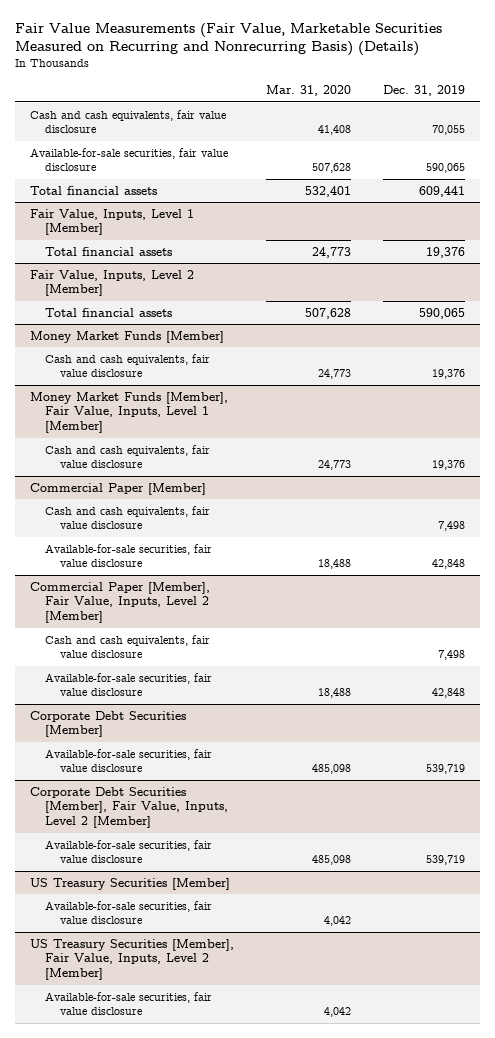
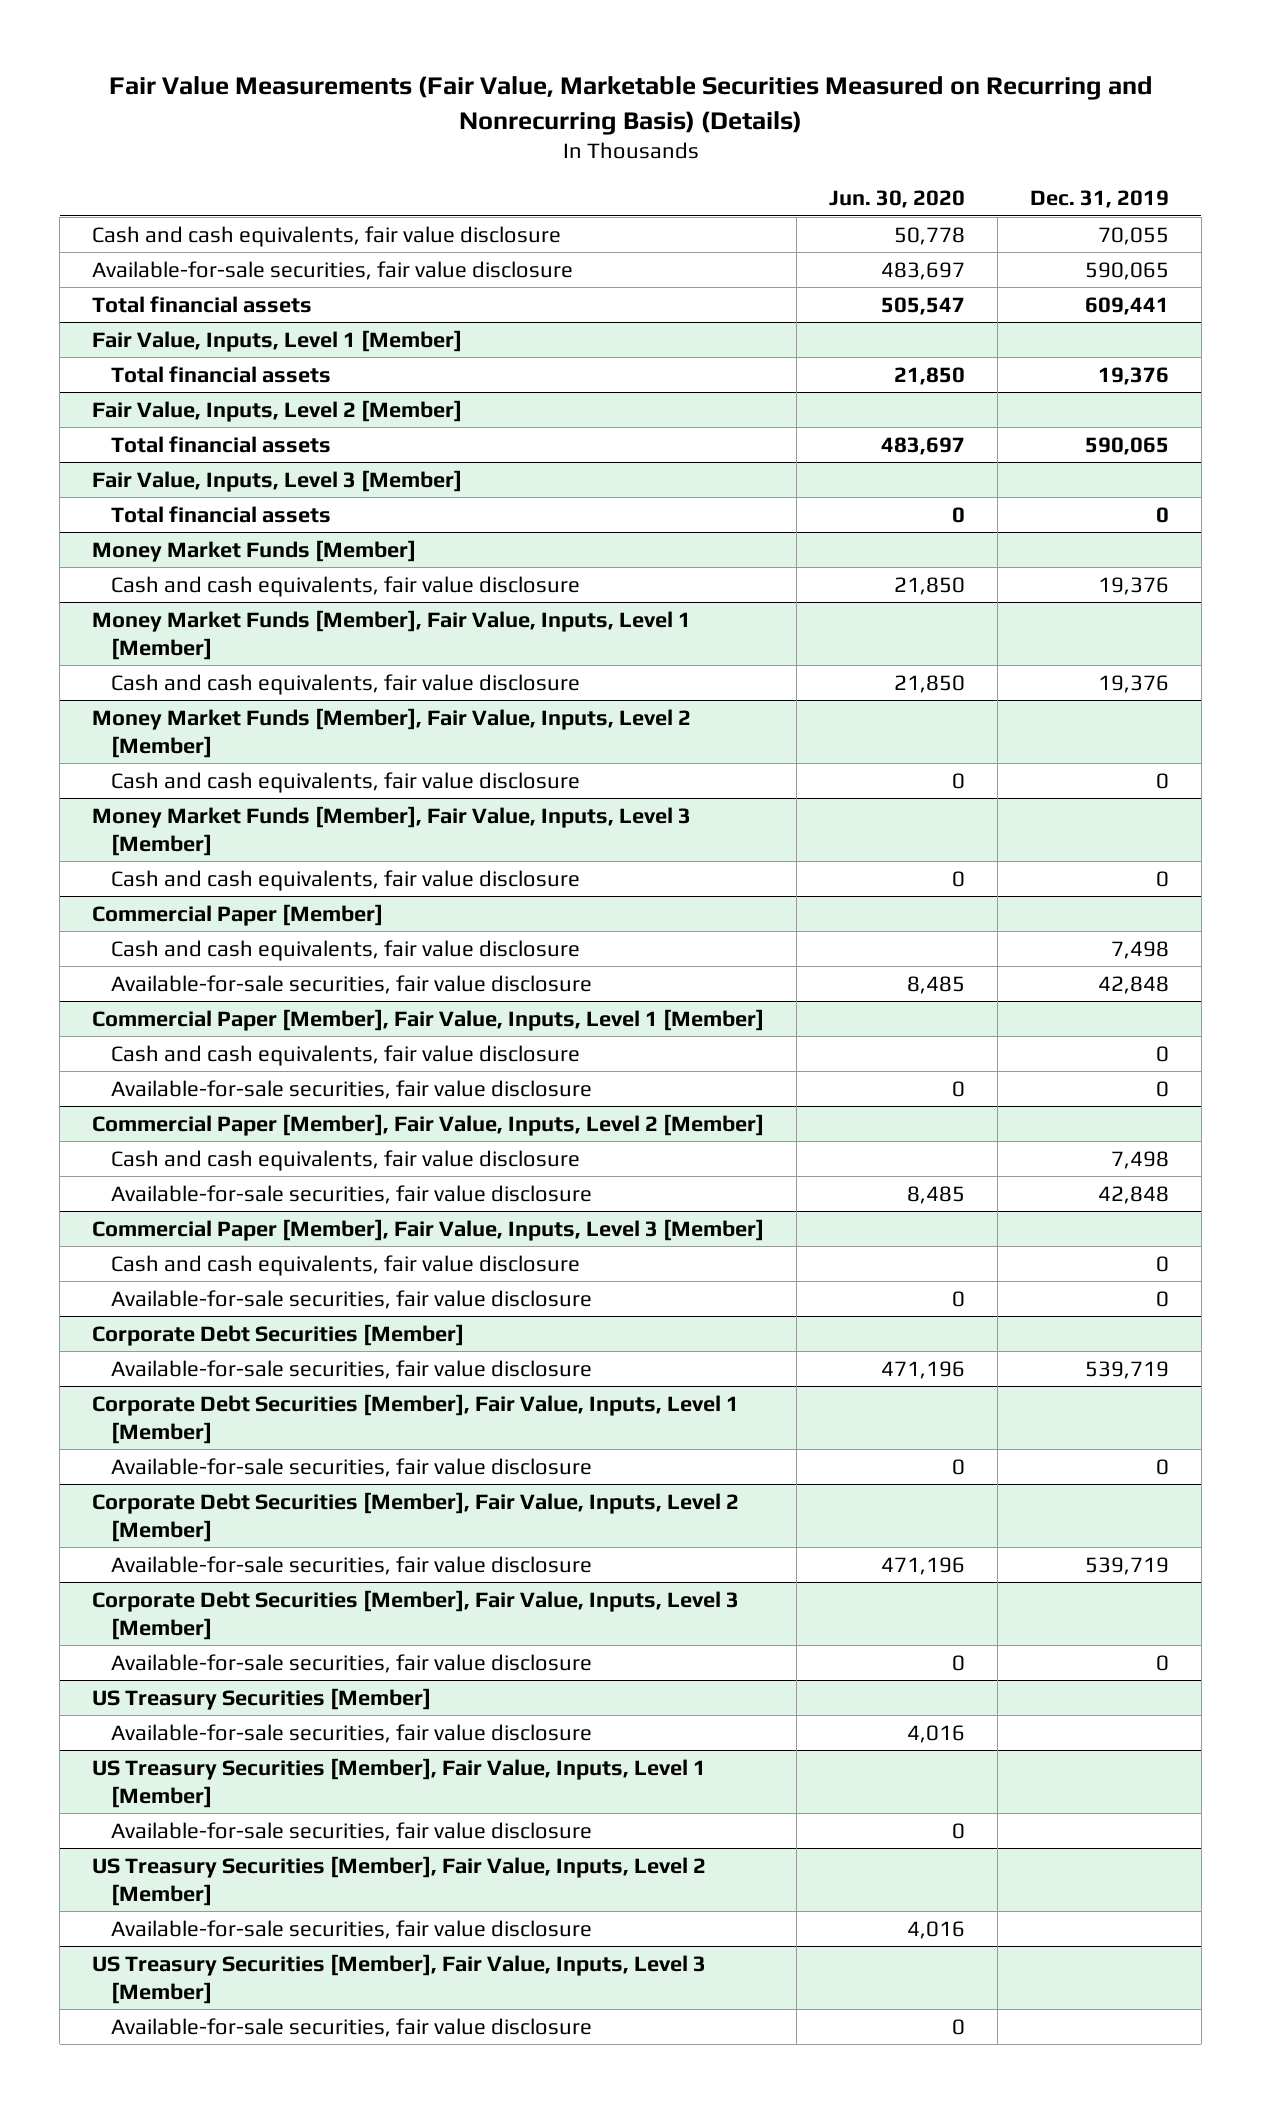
[266,85,352,97] Mar. 31, 2020 -> none
none -> [829,190,966,209] Jun. 30, 2020
none -> [92,469,463,492] Fair Value, Inputs, Level 3 [Member]
none -> [110,505,331,523] Total financial assets
none -> [92,707,692,758] Money Market Funds [Member], Fair Value, Inputs, Level 2 [Member]
none -> [110,771,580,793] Cash and cash equivalents, fair value disclosure
none -> [92,805,692,856] Money Market Funds [Member], Fair Value, Inputs, Level 3 [Member]
none -> [110,869,580,891] Cash and cash equivalents, fair value disclosure
none -> [92,1008,765,1031] Commercial Paper [Member], Fair Value, Inputs, Level 1 [Member]
none -> [110,1044,580,1066] Cash and cash equivalents, fair value disclosure
none -> [110,1079,592,1099] Available-for-sale securities, fair value disclosure
none -> [92,1218,765,1241] Commercial Paper [Member], Fair Value, Inputs, Level 3 [Member]
none -> [110,1254,580,1276] Cash and cash equivalents, fair value disclosure
none -> [110,1289,592,1309] Available-for-sale securities, fair value disclosure
none -> [92,1393,740,1444] Corporate Debt Securities [Member], Fair Value, Inputs, Level 1 [Member]
none -> [110,1457,592,1477] Available-for-sale securities, fair value disclosure
none -> [92,1589,740,1640] Corporate Debt Securities [Member], Fair Value, Inputs, Level 3 [Member]
none -> [110,1653,592,1673] Available-for-sale securities, fair value disclosure
none -> [92,1757,707,1808] US Treasury Securities [Member], Fair Value, Inputs, Level 1 [Member]
none -> [110,1821,592,1841] Available-for-sale securities, fair value disclosure
none -> [92,1953,707,2004] US Treasury Securities [Member], Fair Value, Inputs, Level 3 [Member]
none -> [110,2017,592,2037] Available-for-sale securities, fair value disclosure

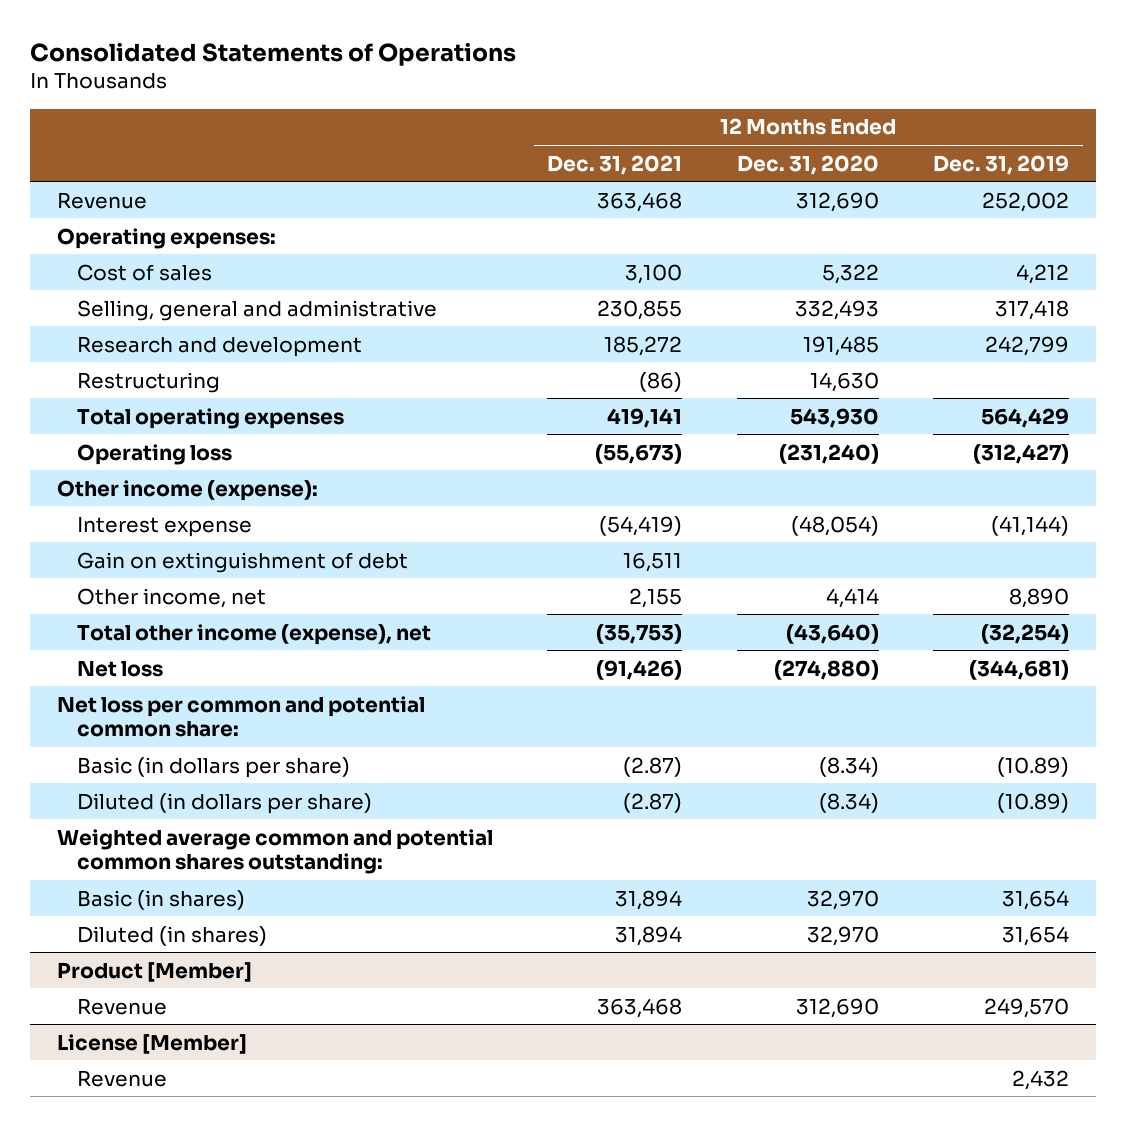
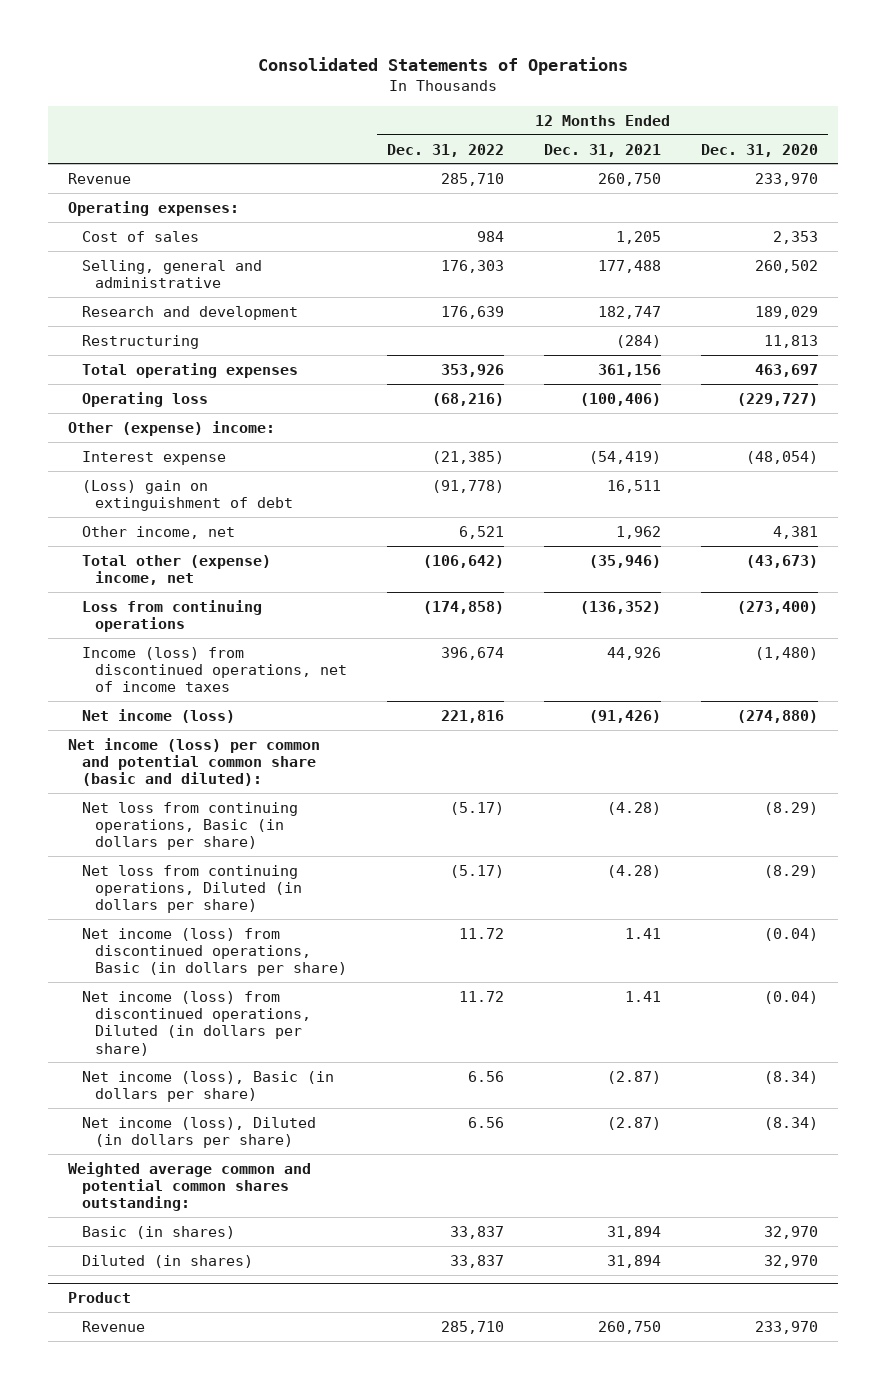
[933,154,1070,175] Dec. 31, 2019 -> none
none -> [387,143,505,157] Dec. 31, 2022
[597,191,683,212] 363,468 -> [598,172,662,186] 260,750
[795,191,879,212] 312,690 -> [754,172,818,186] 233,970
[625,263,683,284] 3,100 -> [616,230,662,244] 1,205
[821,263,879,284] 5,322 -> [772,230,818,244] 2,353
[597,299,683,320] 230,855 -> [598,259,662,273] 177,488
[794,299,879,320] 332,493 -> [754,259,818,273] 260,502
[604,335,683,356] 185,272 -> [598,305,662,319] 182,747
[802,335,879,356] 191,485 -> [754,305,818,319] 189,029
[639,371,683,392] (86) -> [616,334,662,348] (284)
[809,371,879,392] 14,630 -> [763,334,818,348] 11,813
[607,407,683,428] 419,141 -> [598,363,662,377] 361,156
[789,407,879,428] 543,930 -> [754,363,818,377] 463,697
[595,443,683,464] (55,673) -> [580,392,662,406] (100,406)
[778,443,879,464] (231,240) -> [736,392,818,406] (229,727)
[56,479,318,501] Other income (expense): -> [68,420,276,436] Other (expense) income:
[76,551,408,573] Gain on extinguishment of debt -> [81,479,294,511] (Loss) gain on extinguishment of debt
[629,587,683,608] 2,155 -> [616,525,662,539] 1,962
[825,587,879,608] 4,414 -> [772,525,818,539] 4,381
[76,623,431,645] Total other income (expense), net -> [81,554,271,585] Total other (expense) income, net
[596,623,683,644] (35,753) -> [589,554,662,568] (35,946)
[785,623,879,644] (43,640) -> [745,554,818,568] (43,673)
none -> [81,599,262,632] Loss from continuing operations
none -> [81,646,348,693] Income (loss) from discontinued operations, net of income taxes
[76,660,163,677] Net loss -> [81,708,235,723] Net income (loss)
[56,695,425,737] Net loss per common and potential common share: -> [68,737,321,787] Net income (loss) per common and potential common share (basic and diluted):
none -> [81,801,298,851] Net loss from continuing operations, Basic (in dollars per share)
none -> [81,864,303,914] Net loss from continuing operations, Diluted (in dollars per share)
none -> [81,927,348,977] Net income (loss) from discontinued operations, Basic (in dollars per share)
none -> [81,990,312,1056] Net income (loss) from discontinued operations, Diluted (in dollars per share)
[76,756,350,778] Basic (in dollars per share) -> [81,1070,334,1102] Net income (loss), Basic (in dollars per share)
[76,792,372,814] Diluted (in dollars per share) -> [81,1116,316,1148] Net income (loss), Diluted (in dollars per share)
[56,1033,247,1054] License [Member] -> none
[76,1069,167,1087] Revenue -> none
[56,961,252,982] Product [Member] -> [68,1292,132,1304] Product
[597,997,683,1018] 363,468 -> [598,1320,662,1334] 260,750
[795,997,879,1018] 312,690 -> [754,1320,818,1334] 233,970

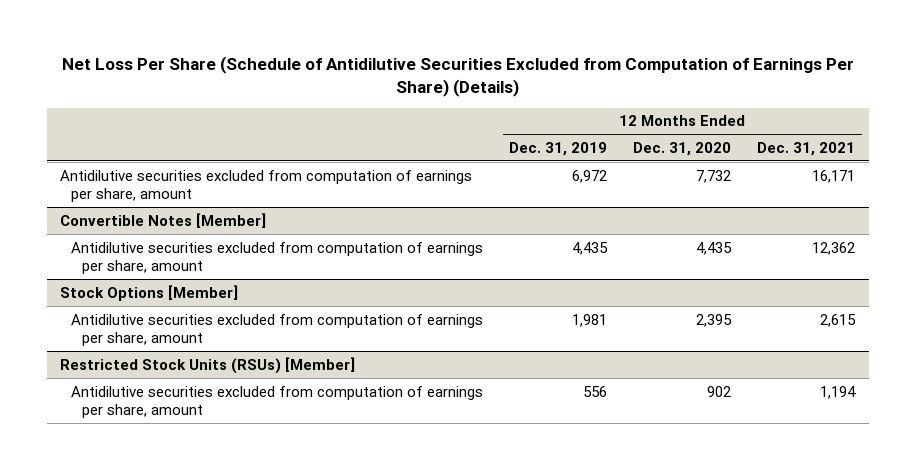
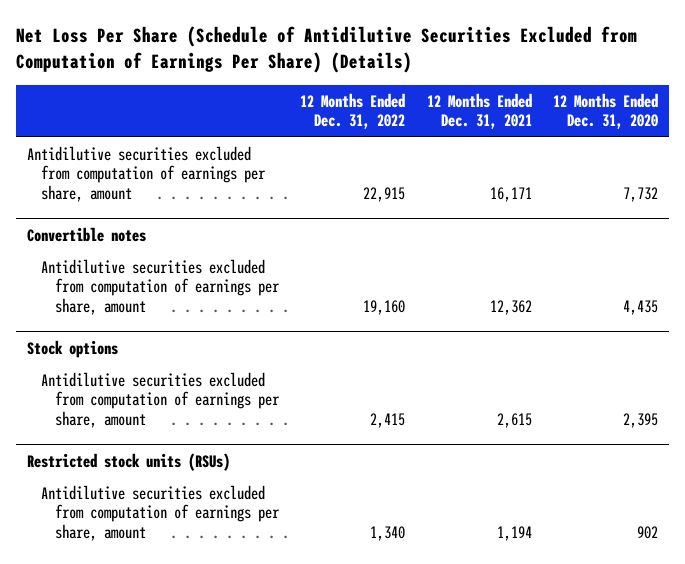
[509,141,608,156] Dec. 31, 2019 -> none
none -> [300,92,406,130] 12 Months Ended Dec. 31, 2022
[59,212,266,228] Convertible Notes [Member] -> [26,226,146,242] Convertible notes
[59,284,238,301] Stock Options [Member] -> [26,339,118,358] Stock options
[59,356,355,374] Restricted Stock Units (RSUs) [Member] -> [26,452,230,471] Restricted stock units (RSUs)

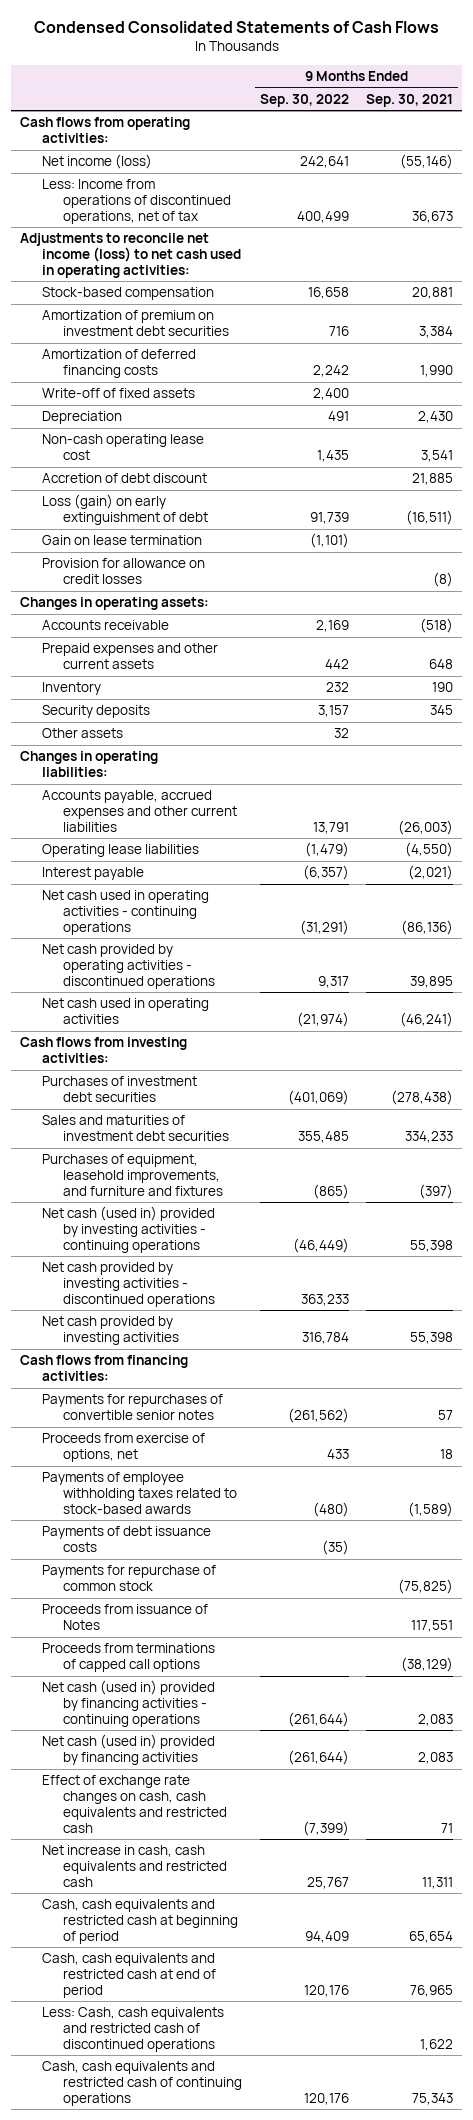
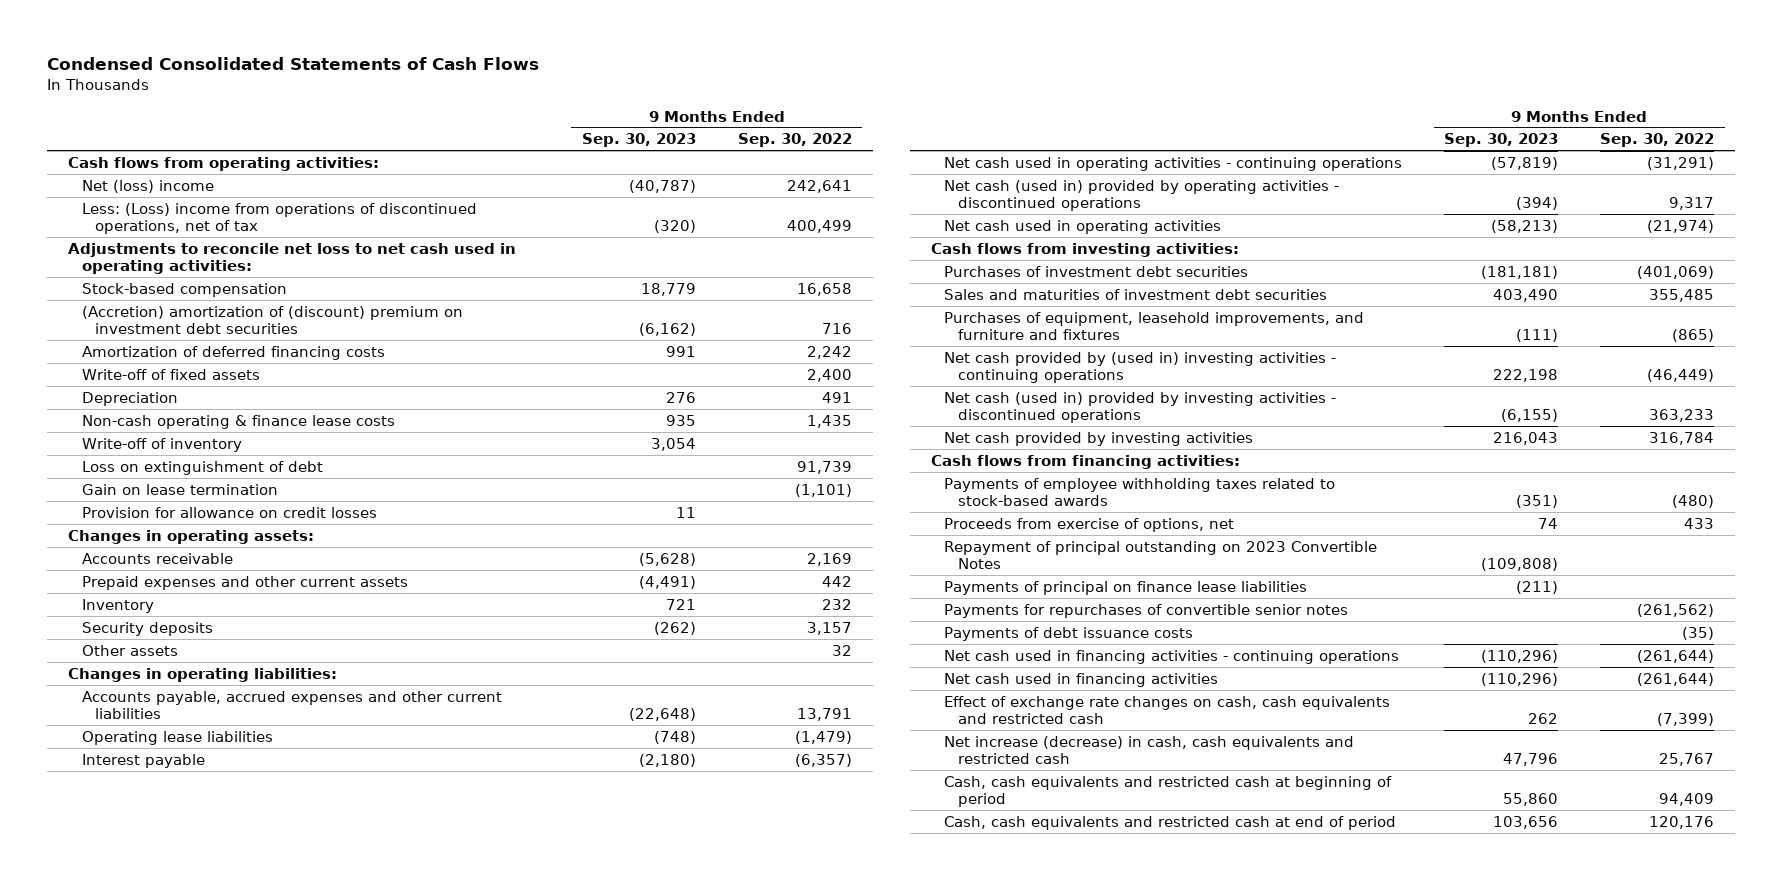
[366,93,454,107] Sep. 30, 2021 -> none
none -> [581,133,696,148] Sep. 30, 2023
[41,154,152,170] Net income (loss) -> [81,179,214,193] Net (loss) income
[41,179,232,225] Less: Income from operations of discontinued operations, net of tax -> [81,202,477,234] Less: (Loss) income from operations of discontinued operations, net of tax
[20,233,241,279] Adjustments to reconcile net income (loss) to net cash used in operating activities: -> [68,242,517,274] Adjustments to reconcile net loss to net cash used in operating activities:
[41,310,230,337] Amortization of premium on investment debt securities -> [81,305,463,334] (Accretion) amortization of (discount) premium on investment debt securities
[41,473,207,484] Accretion of debt discount -> none
[41,434,204,461] Non-cash operating lease cost -> [81,414,395,429] Non-cash operating & finance lease costs
none -> [81,437,242,452] Write-off of inventory
[41,494,209,526] Loss (gain) on early extinguishment of debt -> [81,460,323,475] Loss on extinguishment of debt
[41,944,216,990] Net cash provided by operating activities - discontinued operations -> [944,179,1340,211] Net cash (used in) provided by operating activities - discontinued operations
[41,1206,215,1254] Net cash (used in) provided by investing activities - continuing operations -> [944,351,1337,383] Net cash provided by (used in) investing activities - continuing operations
[41,1262,216,1308] Net cash provided by investing activities - discontinued operations -> [944,391,1337,423] Net cash (used in) provided by investing activities - discontinued operations
[41,1433,205,1463] Proceeds from exercise of options, net -> [944,517,1235,532] Proceeds from exercise of options, net
none -> [944,540,1378,569] Repayment of principal outstanding on 2023 Convertible Notes
none -> [944,580,1308,595] Payments of principal on finance lease liabilities
[41,1394,223,1421] Payments for repurchases of convertible senior notes -> [944,603,1349,618] Payments for repurchases of convertible senior notes
[41,1565,216,1592] Payments for repurchase of common stock -> none
[41,1604,208,1631] Proceeds from issuance of Notes -> none
[41,1643,215,1673] Proceeds from terminations of capped call options -> none
[41,1680,215,1728] Net cash (used in) provided by financing activities - continuing operations -> [944,649,1400,664] Net cash used in financing activities - continuing operations
[41,1734,215,1766] Net cash (used in) provided by financing activities -> [944,672,1219,687] Net cash used in financing activities
[41,1845,228,1888] Net increase in cash, cash equivalents and restricted cash -> [944,735,1355,764] Net increase (decrease) in cash, cash equivalents and restricted cash
[41,2007,224,2053] Less: Cash, cash equivalents and restricted cash of discontinued operations -> none
[41,2061,243,2107] Cash, cash equivalents and restricted cash of continuing operations -> none

